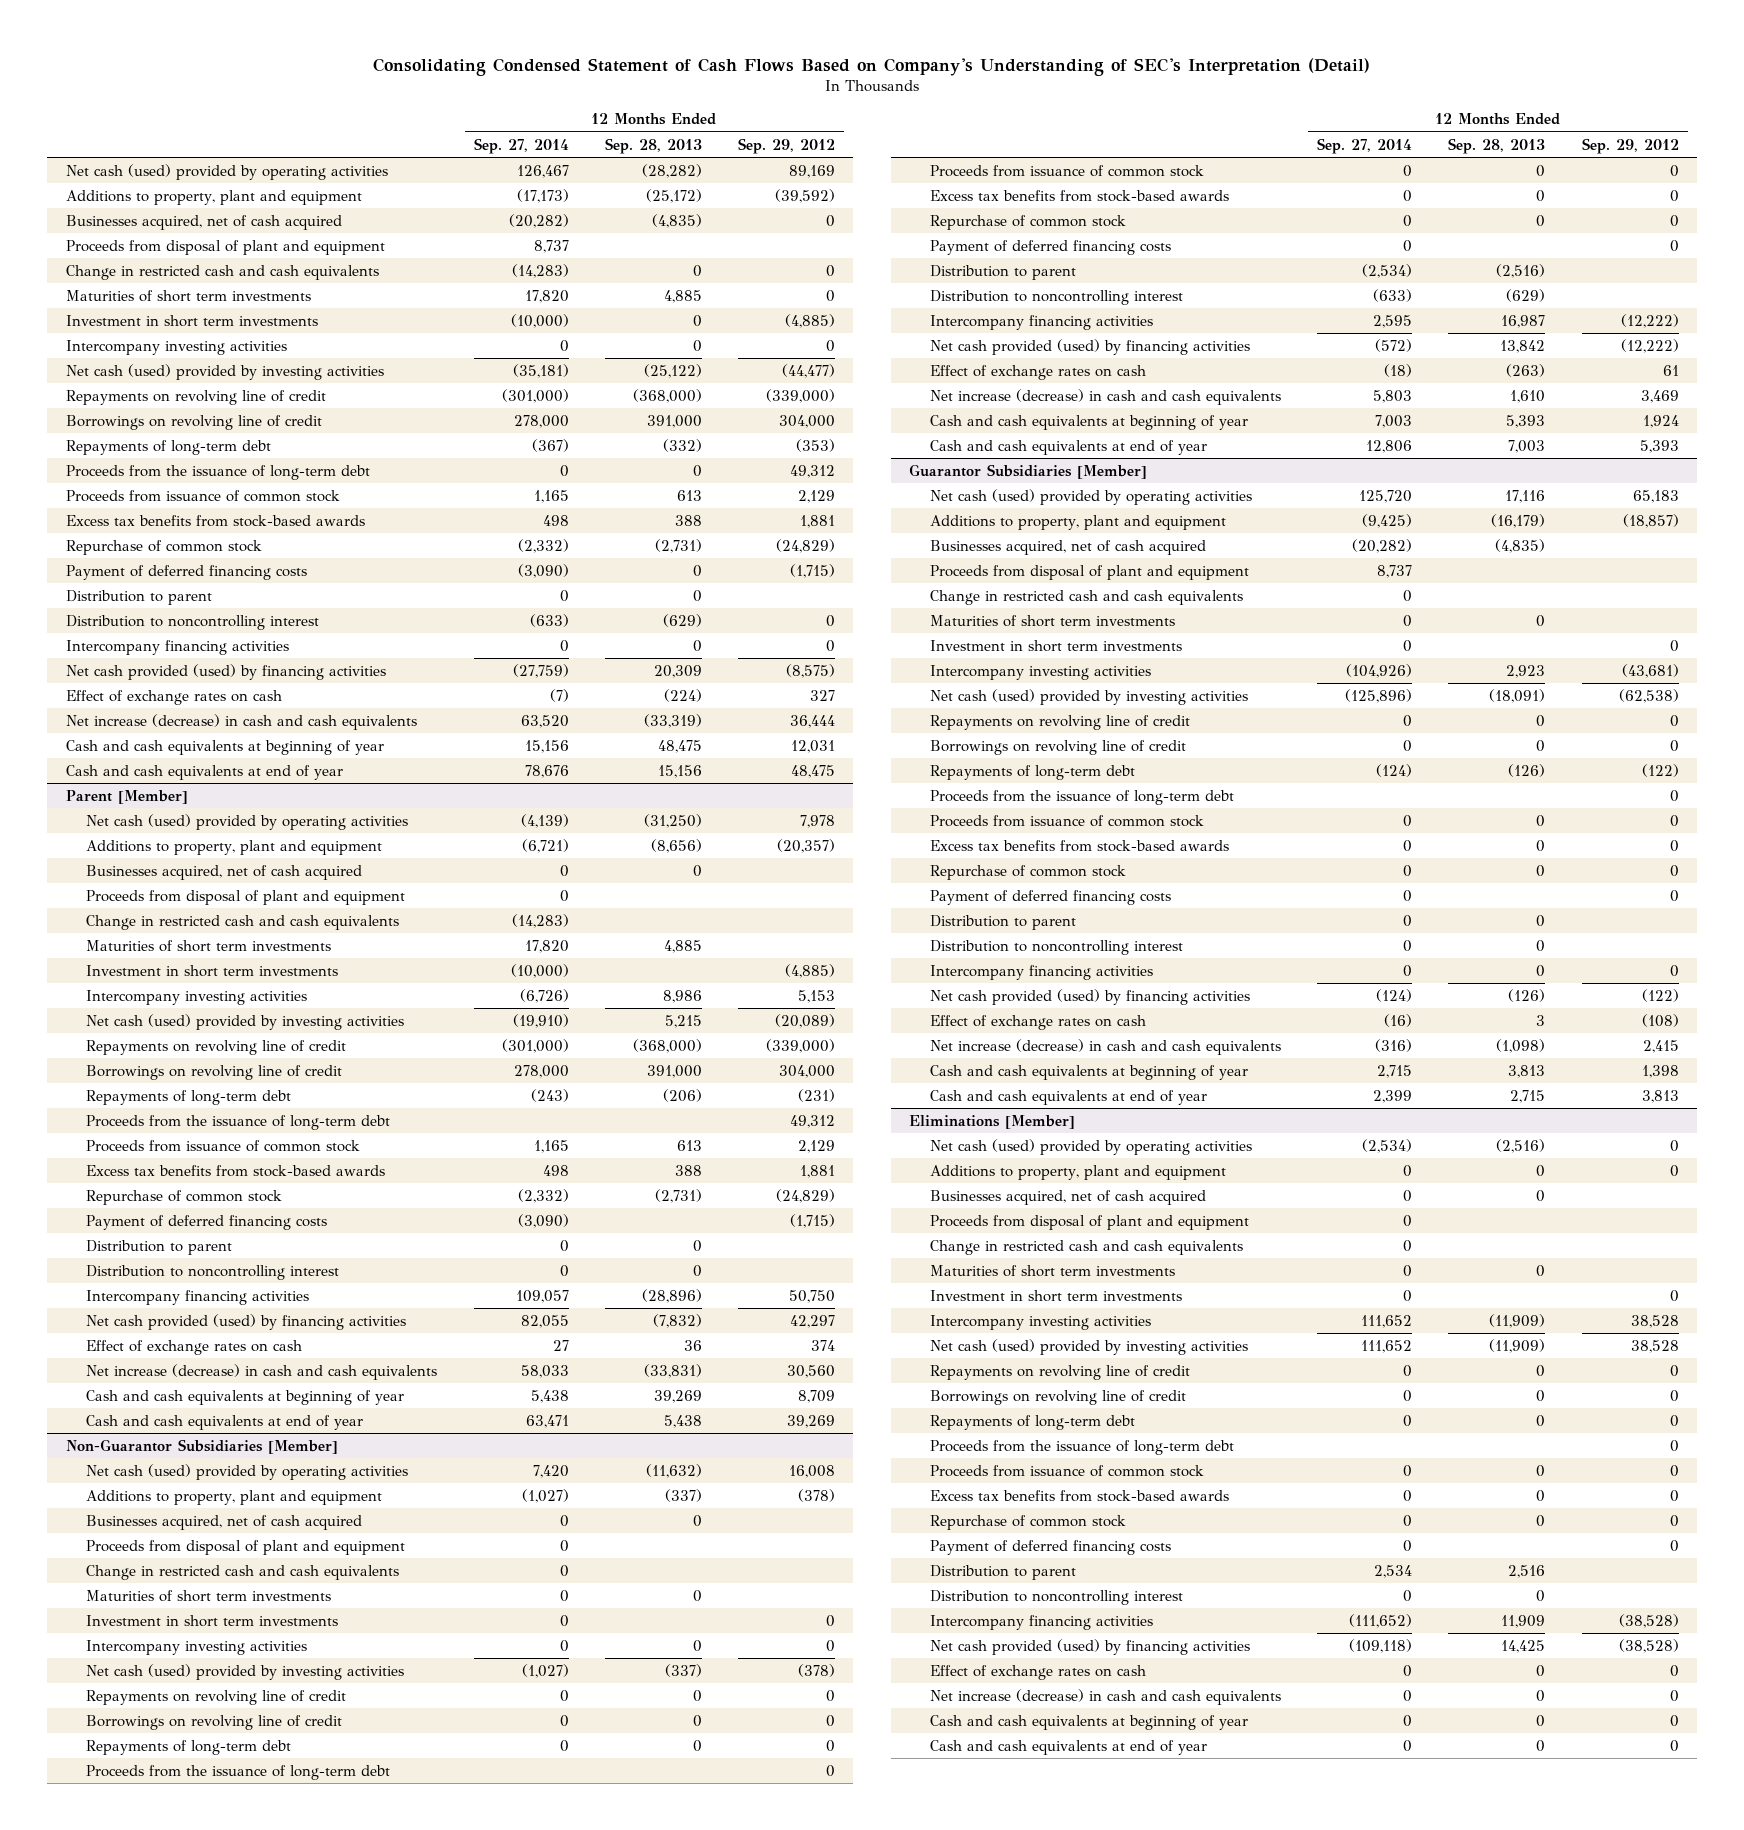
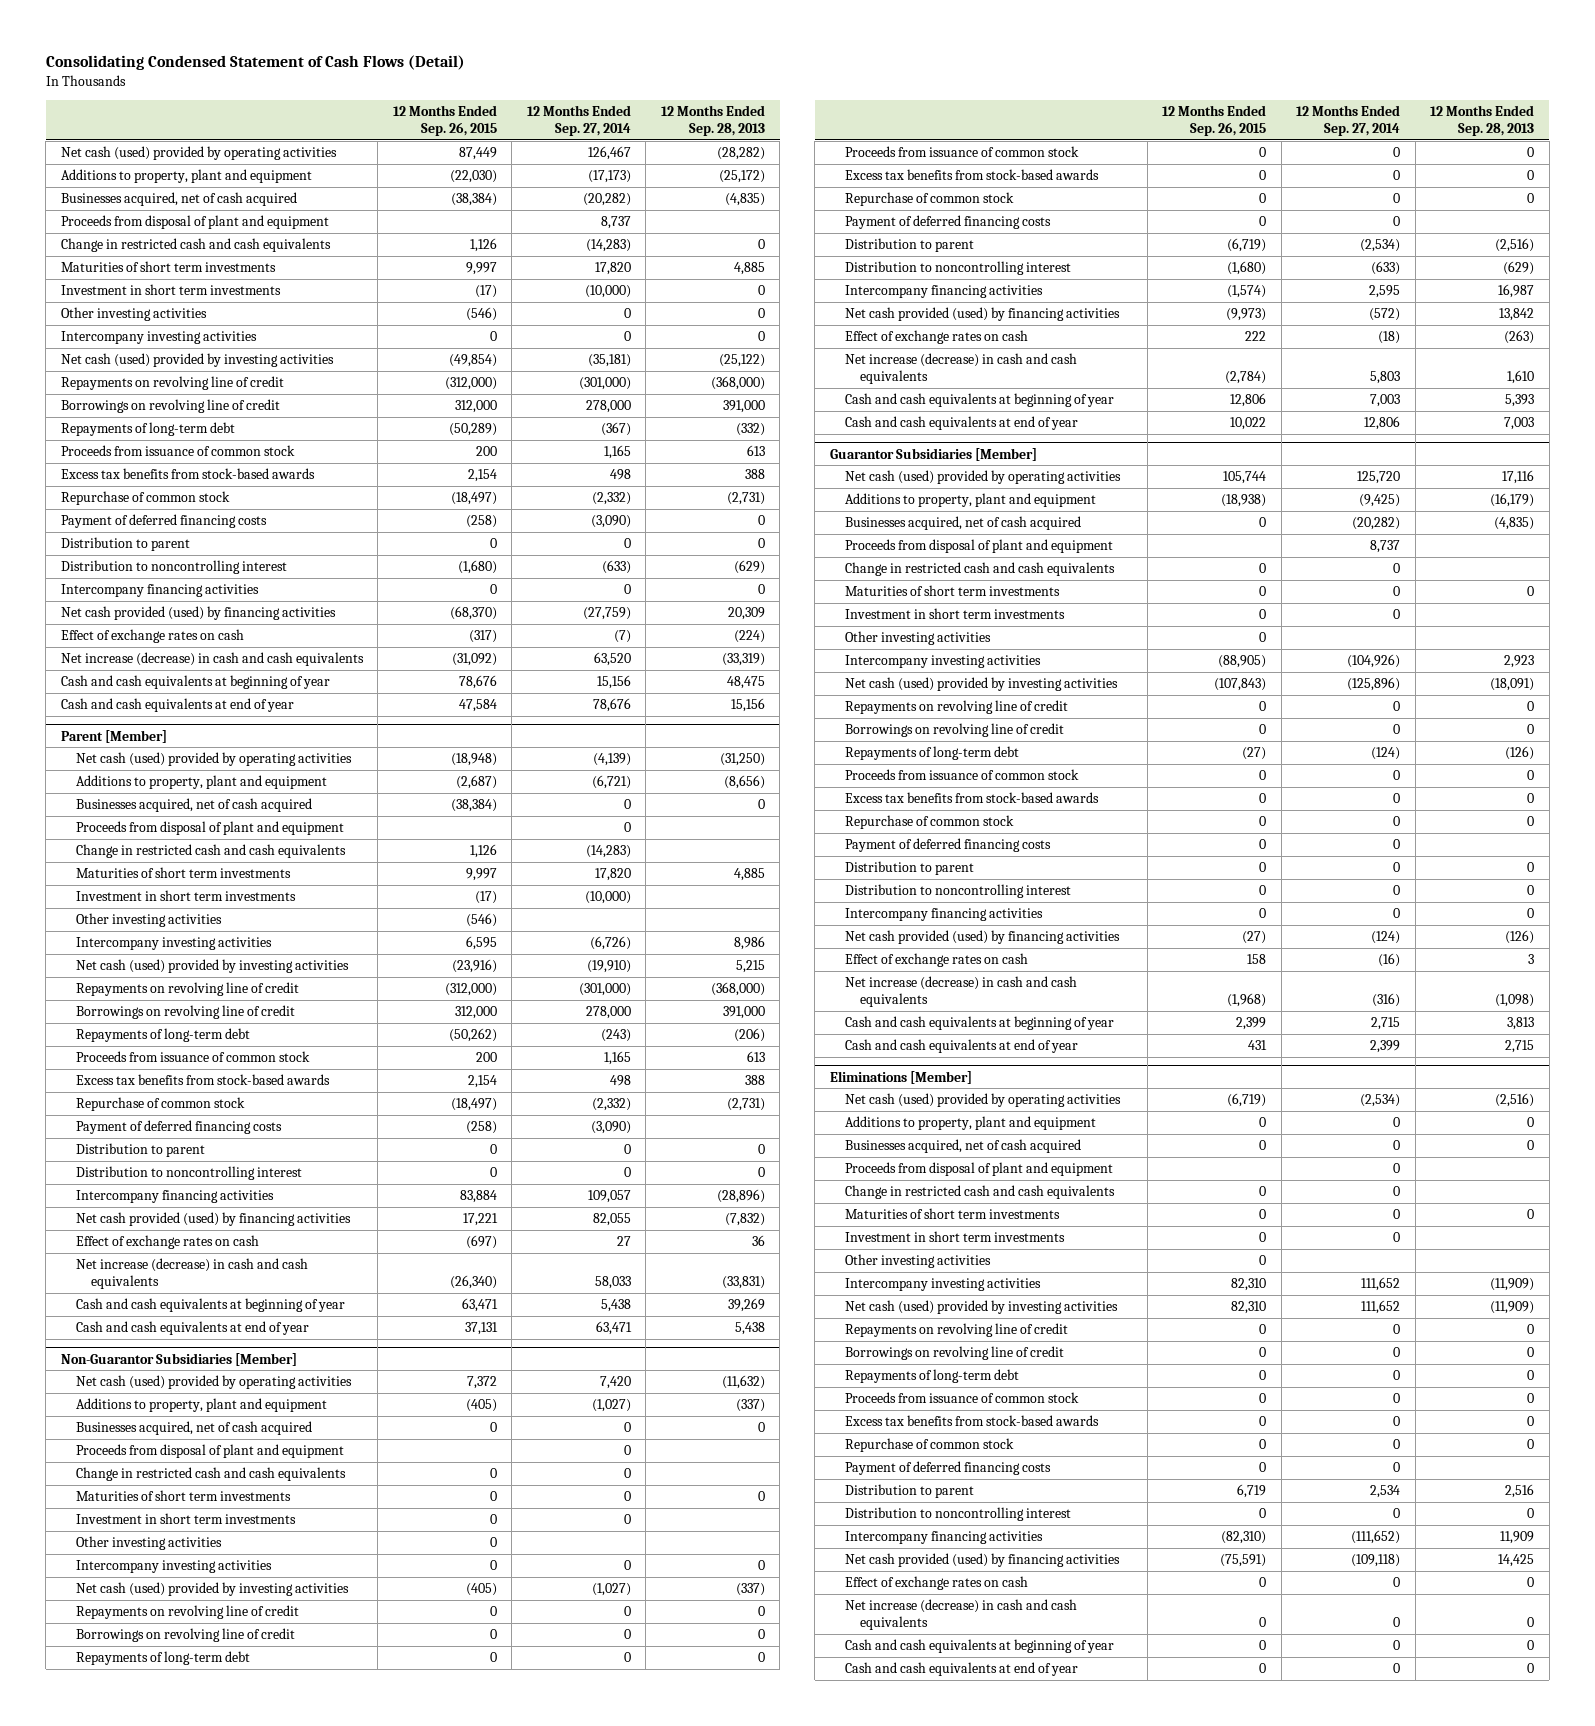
[373,57,1371,76] Consolidating Condensed Statement of Cash Flows Based on Company's Understanding of SEC's Interpretation (Detail) -> [45,55,465,71] Consolidating Condensed Statement of Cash Flows (Detail)
[738,137,836,154] Sep. 29, 2012 -> none
none -> [392,105,497,136] 12 Months Ended Sep. 26, 2015
none -> [60,307,207,322] Other investing activities
[65,464,370,480] Proceeds from the issuance of long-term debt -> none
none -> [75,913,222,928] Other investing activities
[86,1114,391,1130] Proceeds from the issuance of long-term debt -> none
none -> [75,1536,222,1551] Other investing activities
[86,1764,391,1780] Proceeds from the issuance of long-term debt -> none
none -> [844,631,991,646] Other investing activities
[930,789,1235,805] Proceeds from the issuance of long-term debt -> none
none -> [844,1254,991,1269] Other investing activities
[930,1439,1235,1455] Proceeds from the issuance of long-term debt -> none

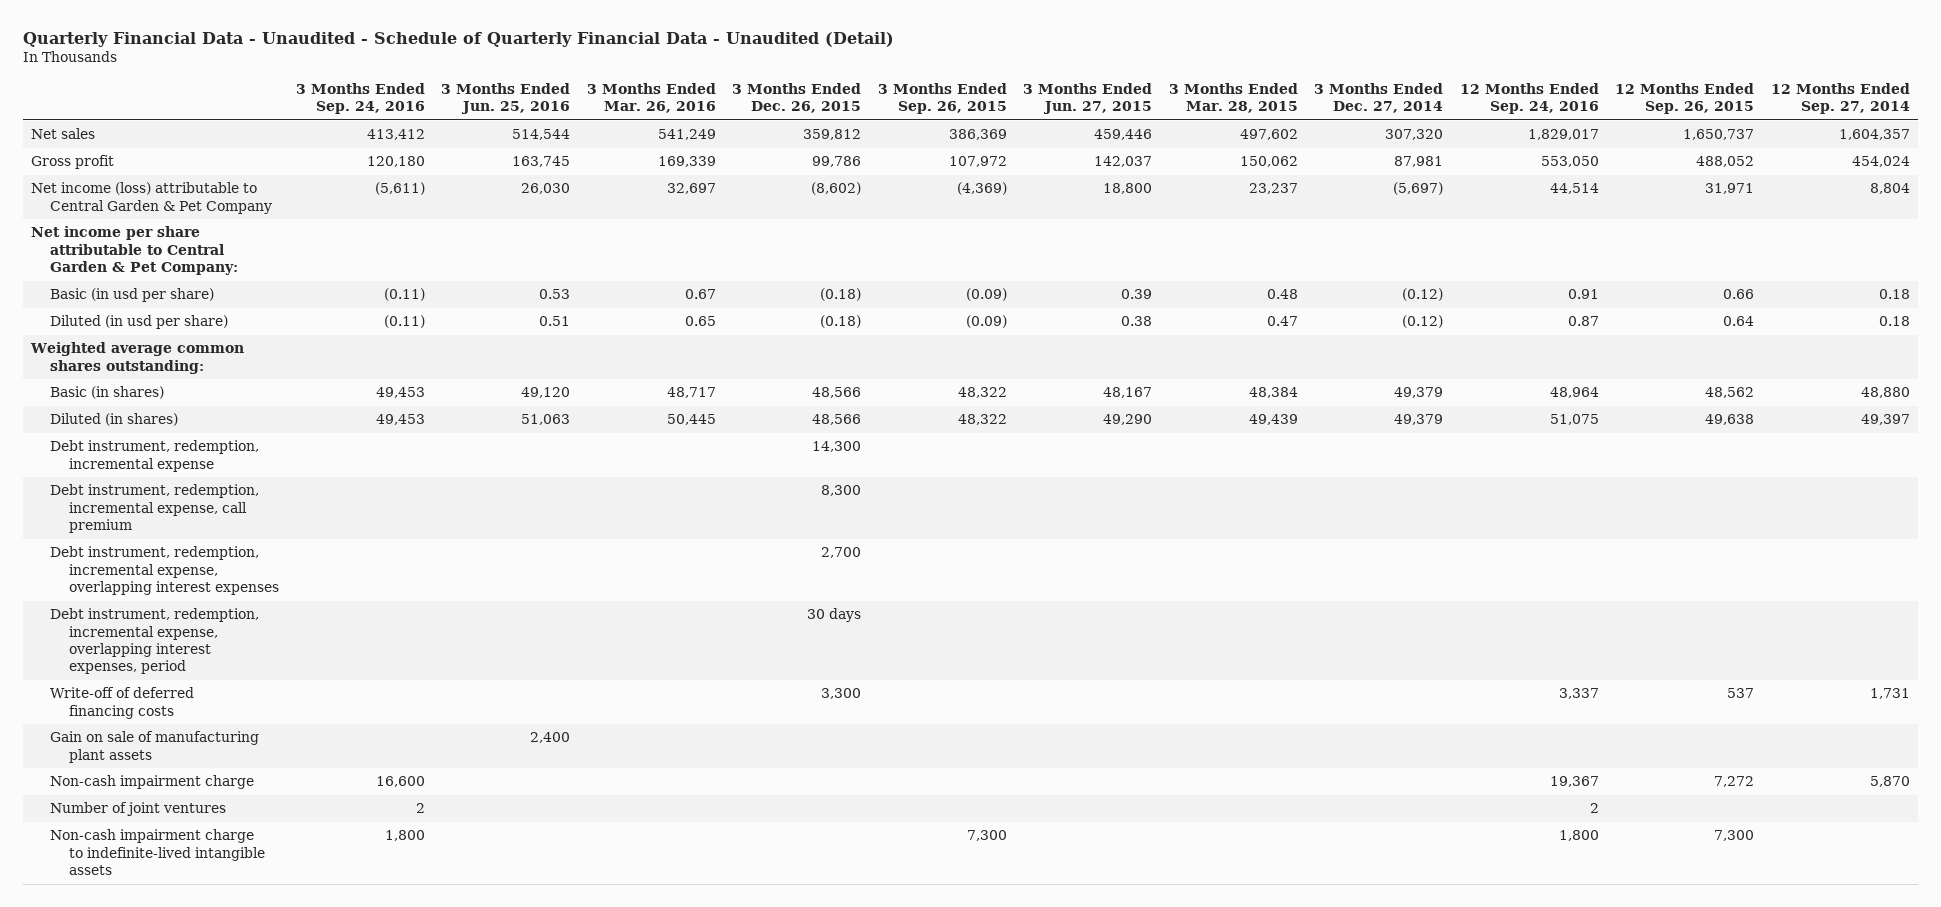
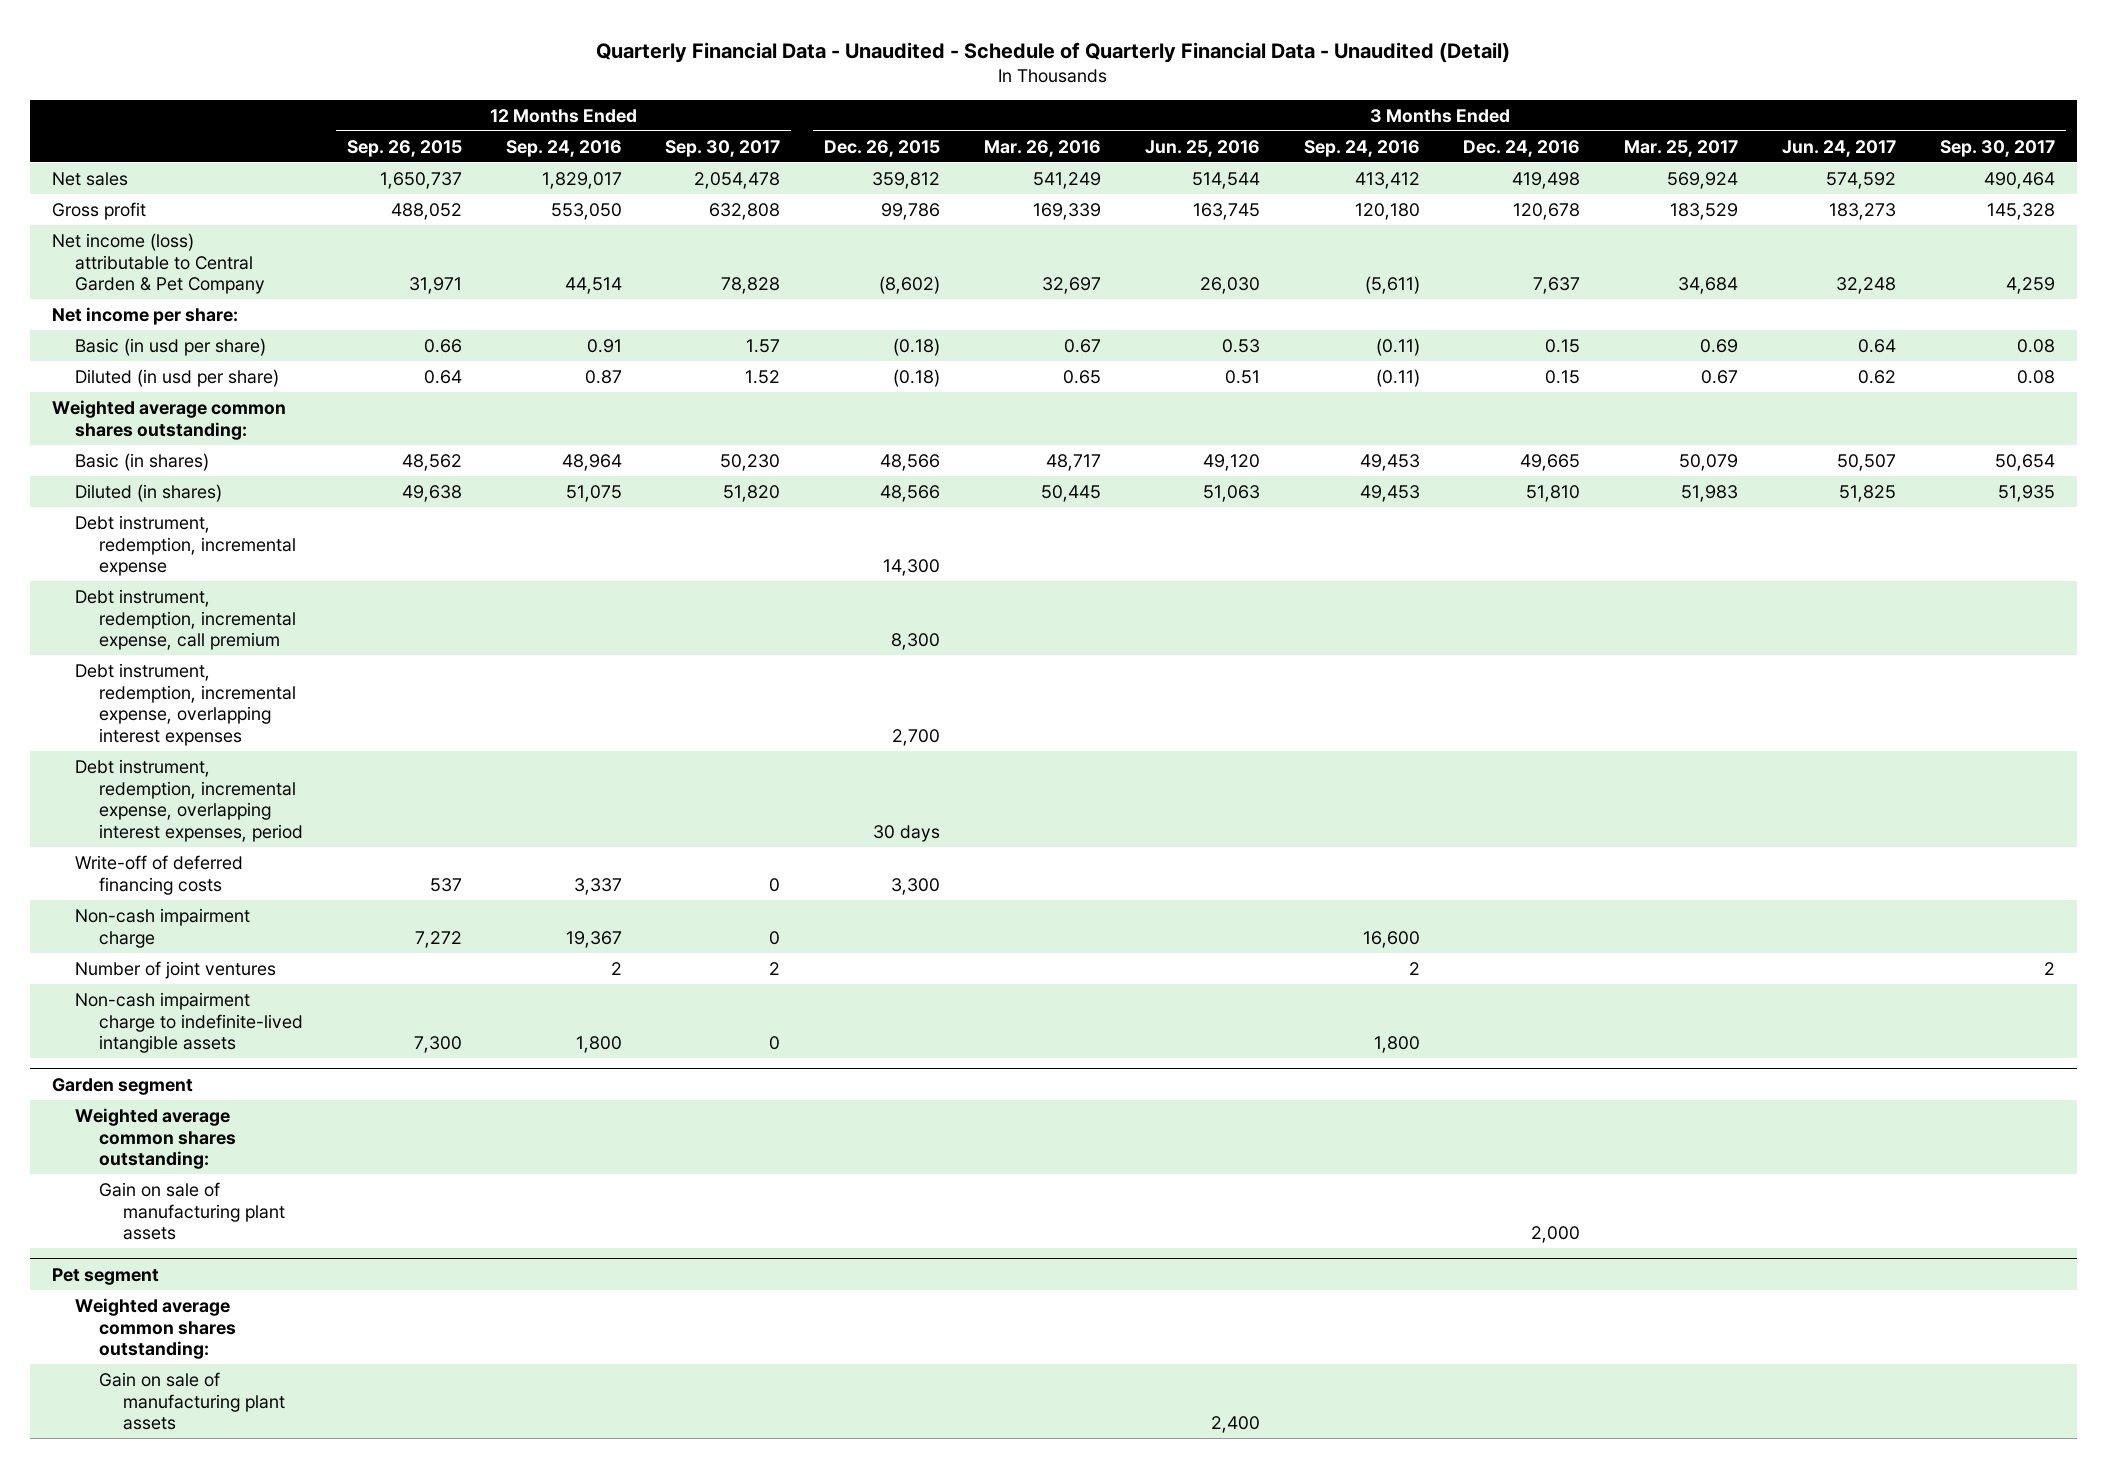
[877,82,1007,115] 3 Months Ended Sep. 26, 2015 -> none
[1023,82,1153,115] 3 Months Ended Jun. 27, 2015 -> none
[1168,82,1298,114] 3 Months Ended Mar. 28, 2015 -> none
[1314,82,1444,114] 3 Months Ended Dec. 27, 2014 -> none
[1770,82,1910,115] 12 Months Ended Sep. 27, 2014 -> none
none -> [665,139,781,157] Sep. 30, 2017
none -> [1463,139,1581,157] Dec. 24, 2016
none -> [1624,139,1739,157] Mar. 25, 2017
none -> [1782,139,1897,157] Jun. 24, 2017
none -> [1939,139,2055,157] Sep. 30, 2017
[31,226,239,275] Net income per share attributable to Central Garden & Pet Company: -> [51,306,238,325] Net income per share:
[50,731,260,763] Gain on sale of manufacturing plant assets -> none
none -> [51,1077,193,1095] Garden segment
none -> [75,1107,236,1170] Weighted average common shares outstanding:
none -> [98,1181,285,1241] Gain on sale of manufacturing plant assets
none -> [51,1267,159,1285] Pet segment
none -> [75,1297,236,1360] Weighted average common shares outstanding:
none -> [98,1371,285,1431] Gain on sale of manufacturing plant assets

